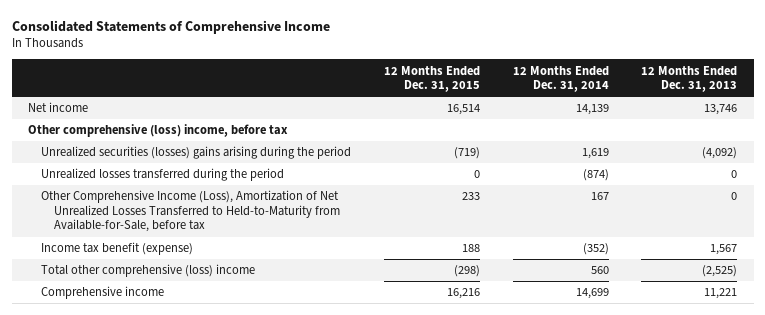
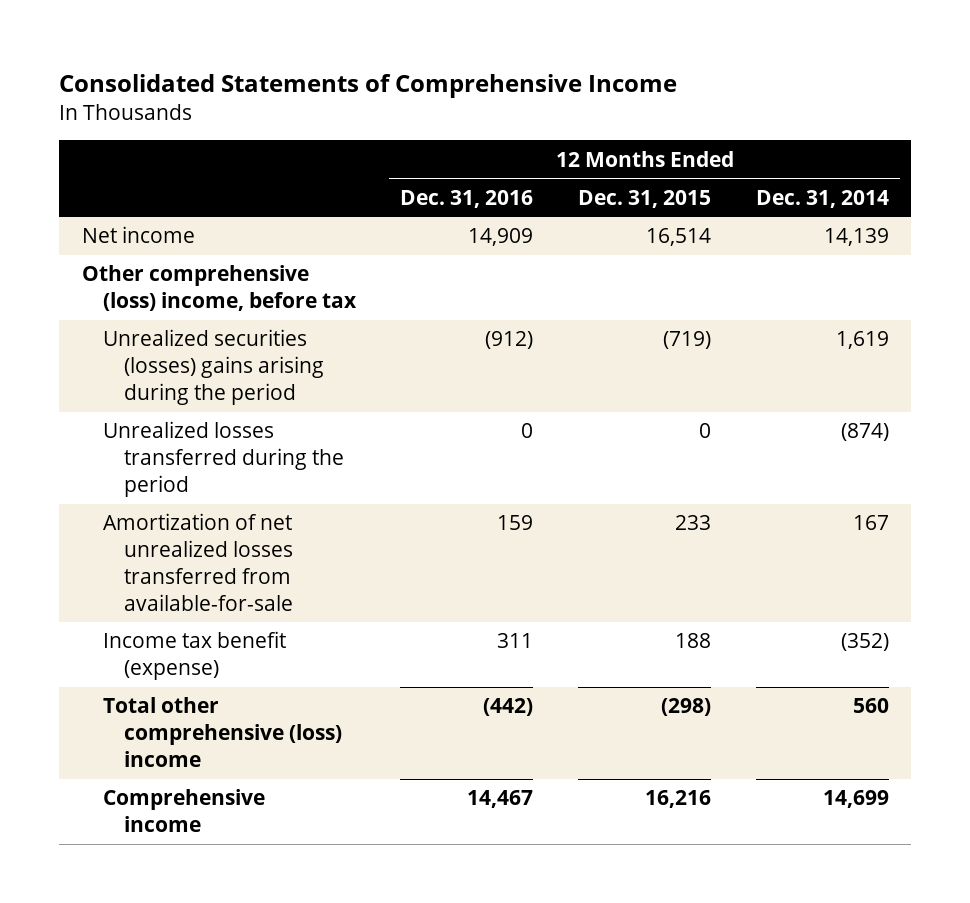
[641,65,738,93] 12 Months Ended Dec. 31, 2013 -> none
none -> [400,189,534,208] Dec. 31, 2016
[41,190,341,233] Other Comprehensive Income (Loss), Amortization of Net Unrealized Losses Transferred to Held-to-Maturity from Available-for-Sale, before tax -> [102,513,293,611] Amortization of net unrealized losses transferred from available-for-sale

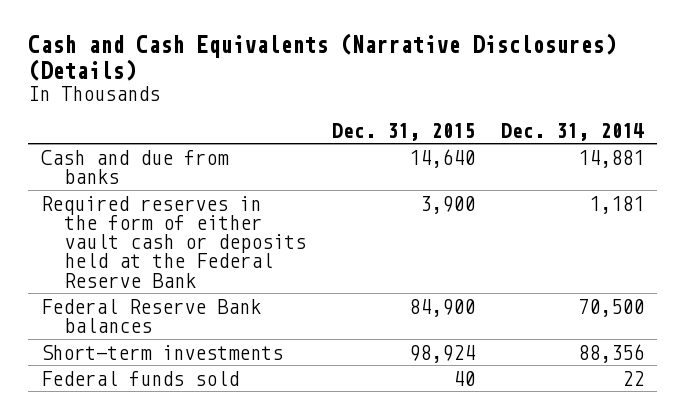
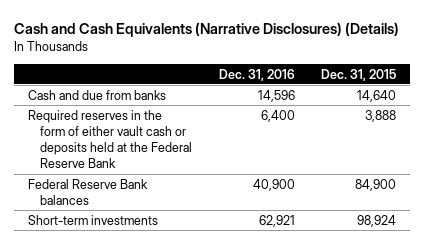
[500,122,644,141] Dec. 31, 2014 -> none
none -> [218,68,295,81] Dec. 31, 2016
[419,195,475,214] 3,900 -> [365,109,397,122] 3,888
[41,370,240,386] Federal funds sold -> none

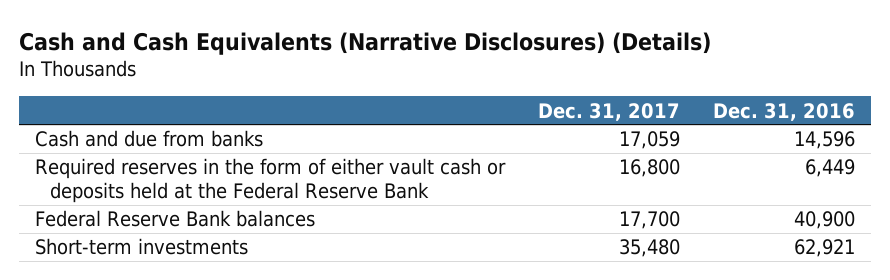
[321,68,397,81] Dec. 31, 2015 -> none
none -> [538,102,681,121] Dec. 31, 2017
[260,109,295,122] 6,400 -> [804,159,855,178] 6,449

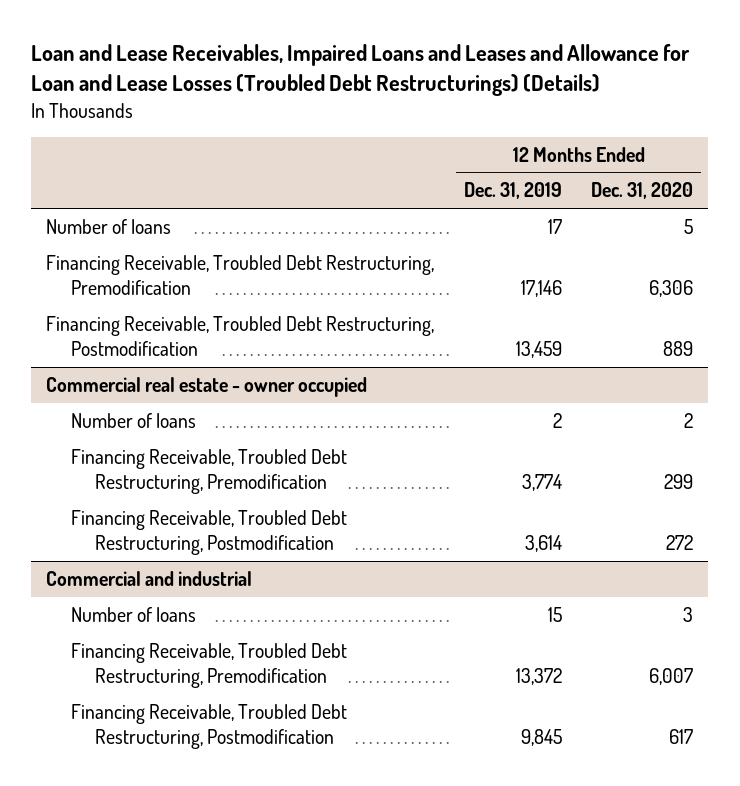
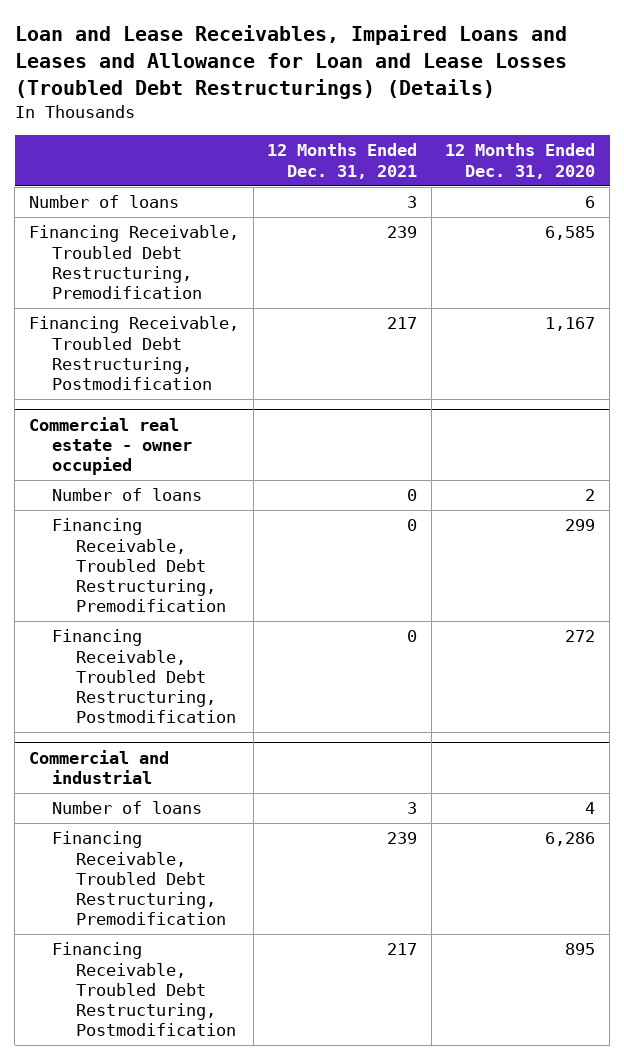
[463,182,562,200] Dec. 31, 2019 -> none
none -> [267,143,418,179] 12 Months Ended Dec. 31, 2021
[684,218,694,234] 5 -> [585,196,596,209] 6
[649,279,694,297] 6,306 -> [545,226,596,241] 6,585
[663,340,694,356] 889 -> [545,317,596,332] 1,167
[683,606,694,622] 3 -> [585,802,596,815] 4
[649,667,694,685] 6,007 -> [545,832,596,847] 6,286
[669,728,694,744] 617 -> [565,943,596,956] 895

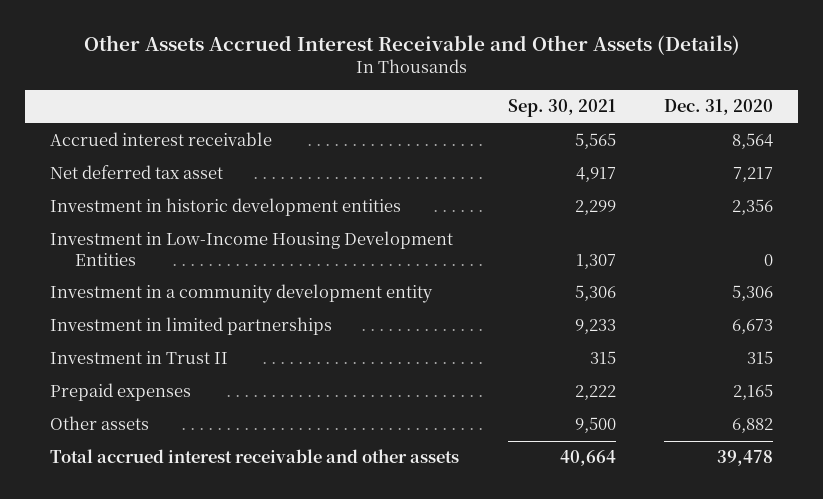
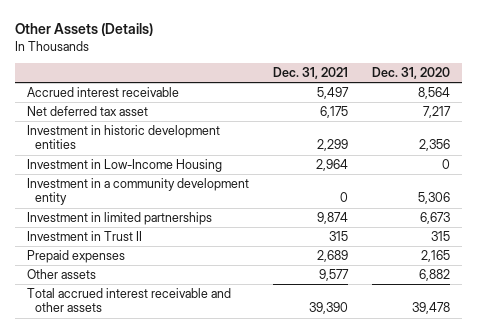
[83,34,740,55] Other Assets Accrued Interest Receivable and Other Assets (Details) -> [14,22,153,36] Other Assets (Details)
[507,99,616,118] Sep. 30, 2021 -> none
none -> [272,67,348,80] Dec. 31, 2021
[49,231,453,266] Investment in Low-Income Housing Development Entities -> [26,159,222,173] Investment in Low-Income Housing

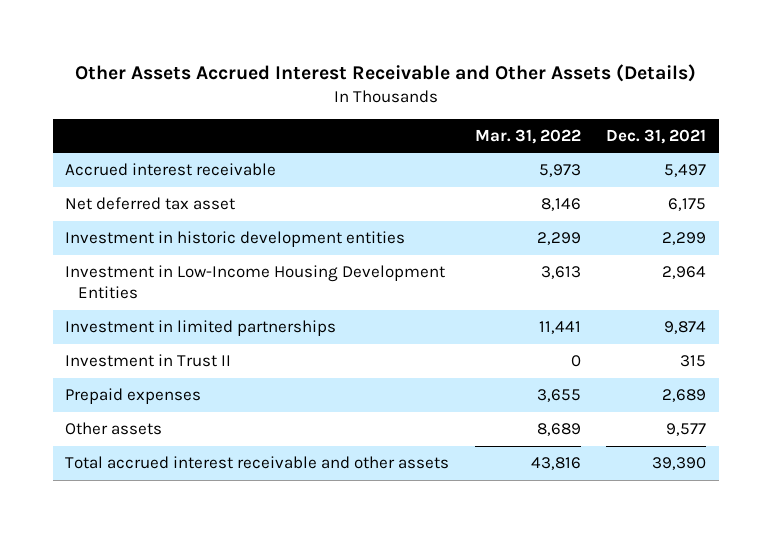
[14,22,153,36] Other Assets (Details) -> [74,63,696,82] Other Assets Accrued Interest Receivable and Other Assets (Details)
[371,67,450,80] Dec. 31, 2020 -> none
none -> [474,128,581,144] Mar. 31, 2022
[26,178,249,206] Investment in a community development entity -> none
[26,159,222,173] Investment in Low-Income Housing -> [65,265,446,300] Investment in Low-Income Housing Development Entities

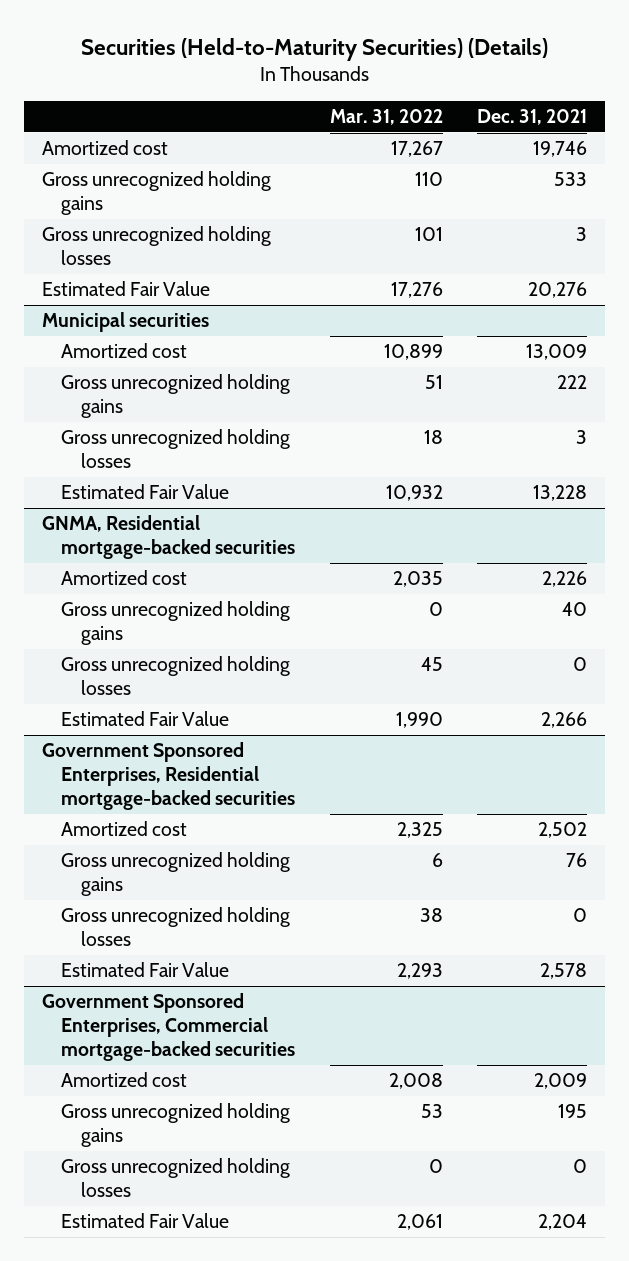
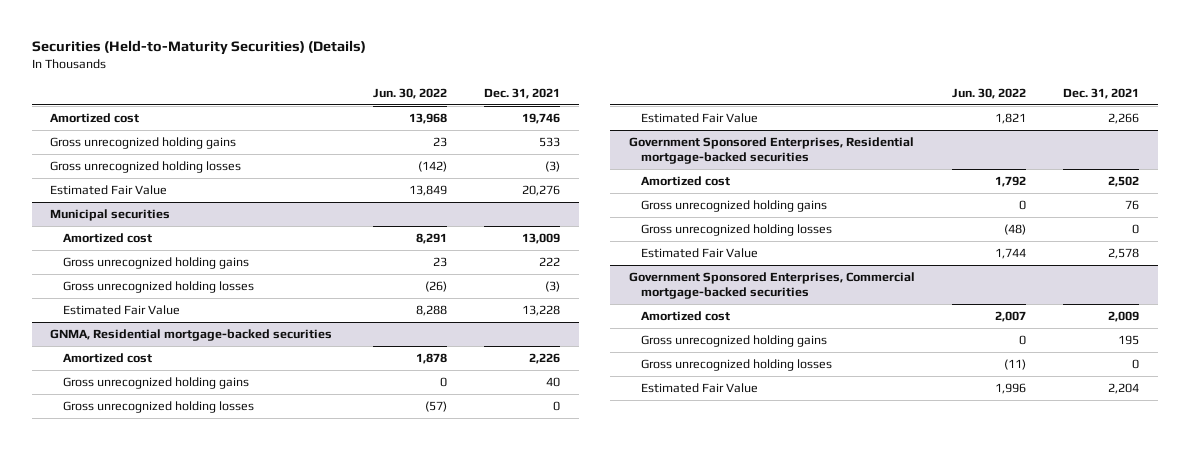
[329,108,443,125] Mar. 31, 2022 -> none
none -> [373,87,448,99] Jun. 30, 2022
[576,227,588,242] 3 -> [545,160,561,172] (3)
[576,430,588,445] 3 -> [545,280,561,292] (3)

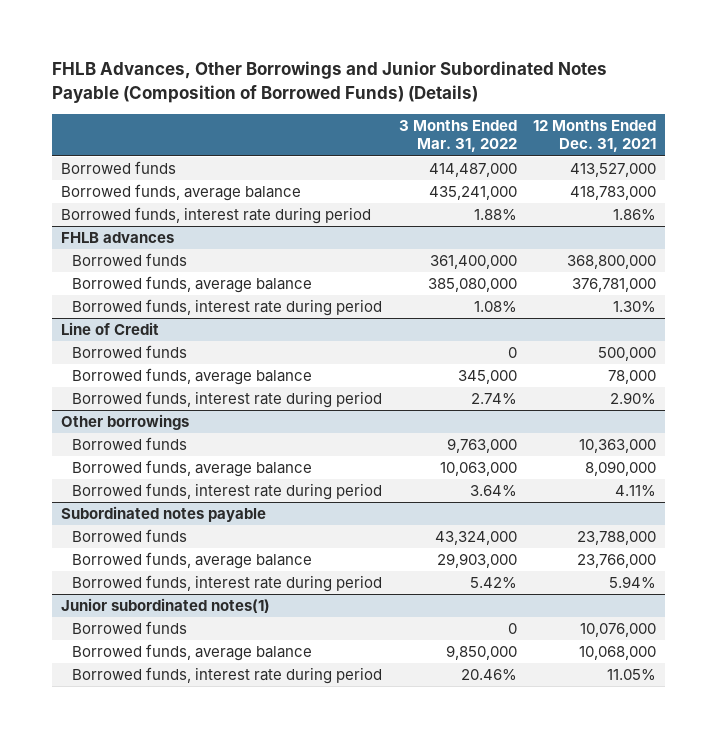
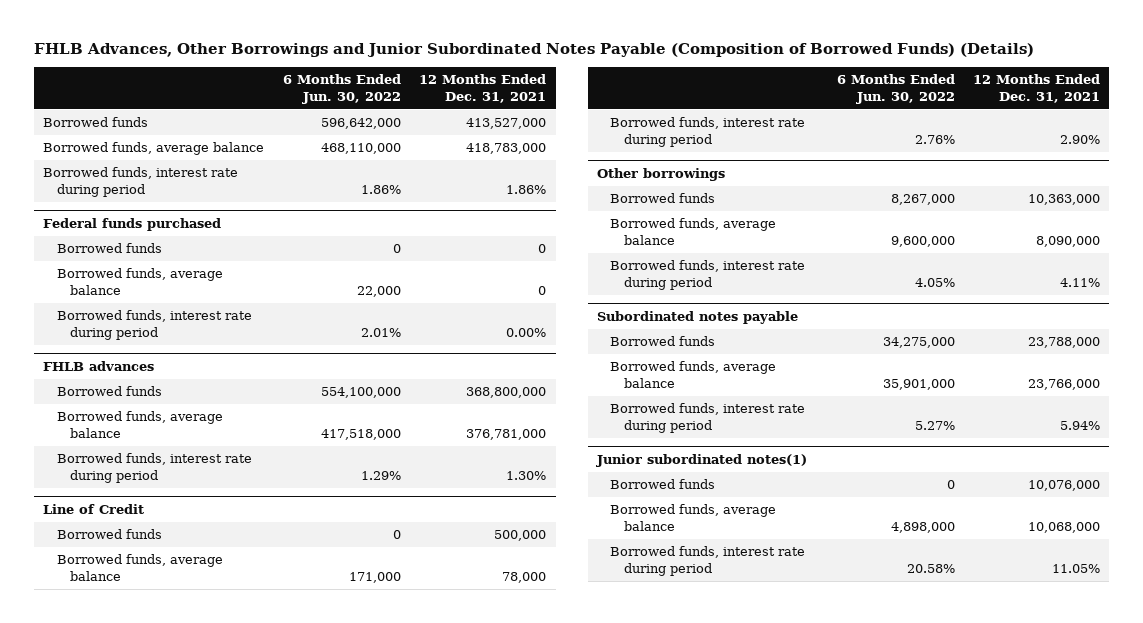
[398,119,517,153] 3 Months Ended Mar. 31, 2022 -> none
none -> [282,74,401,104] 6 Months Ended Jun. 30, 2022
none -> [43,217,222,231] Federal funds purchased
none -> [56,243,162,254] Borrowed funds
none -> [56,268,223,295] Borrowed funds, average balance
none -> [56,310,252,340] Borrowed funds, interest rate during period

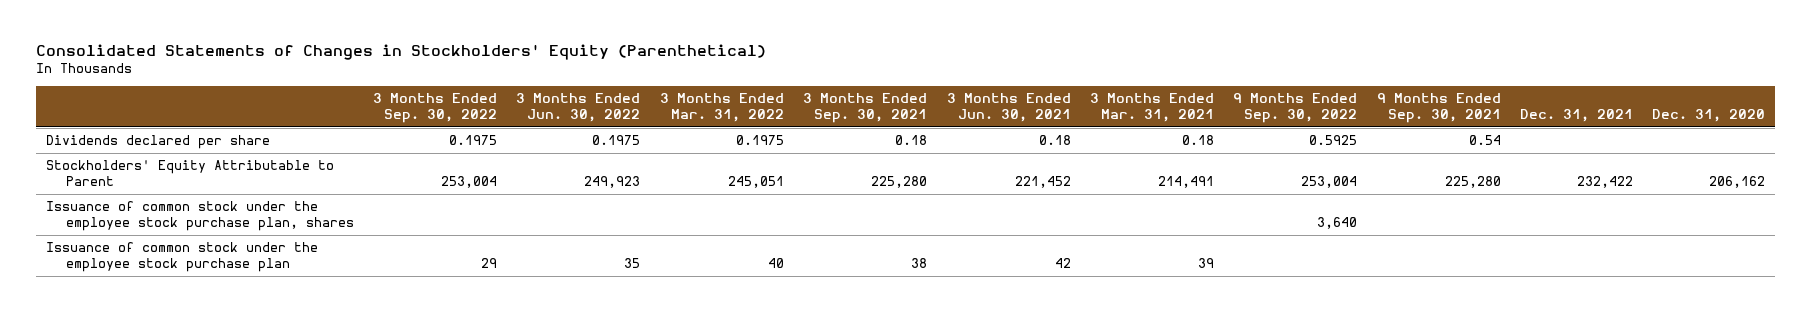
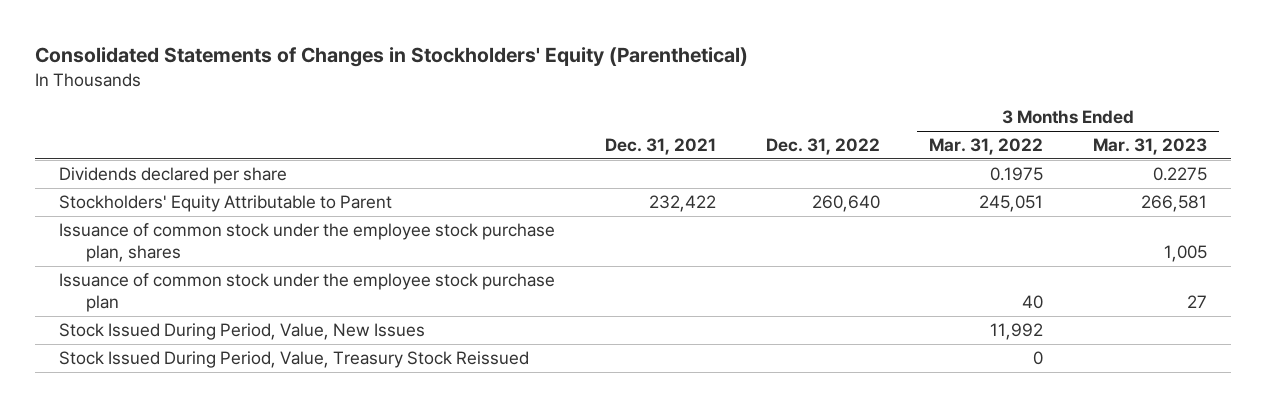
[373,93,498,124] 3 Months Ended Sep. 30, 2022 -> none
[516,93,641,123] 3 Months Ended Jun. 30, 2022 -> none
[803,93,928,124] 3 Months Ended Sep. 30, 2021 -> none
[946,93,1071,123] 3 Months Ended Jun. 30, 2021 -> none
[1089,93,1214,123] 3 Months Ended Mar. 31, 2021 -> none
[1233,93,1358,124] 9 Months Ended Sep. 30, 2022 -> none
[1376,93,1501,124] 9 Months Ended Sep. 30, 2021 -> none
[1652,109,1766,123] Dec. 31, 2020 -> none
none -> [765,138,880,156] Dec. 31, 2022
none -> [1092,138,1207,156] Mar. 31, 2023
none -> [59,323,426,341] Stock Issued During Period, Value, New Issues
none -> [59,351,530,369] Stock Issued During Period, Value, Treasury Stock Reissued

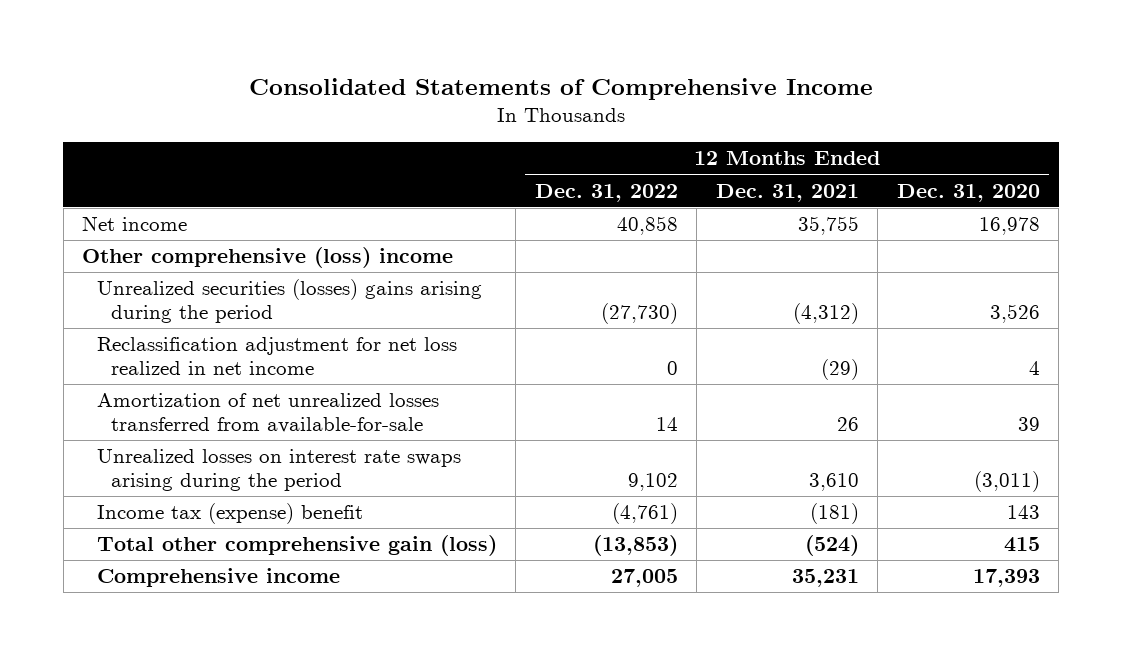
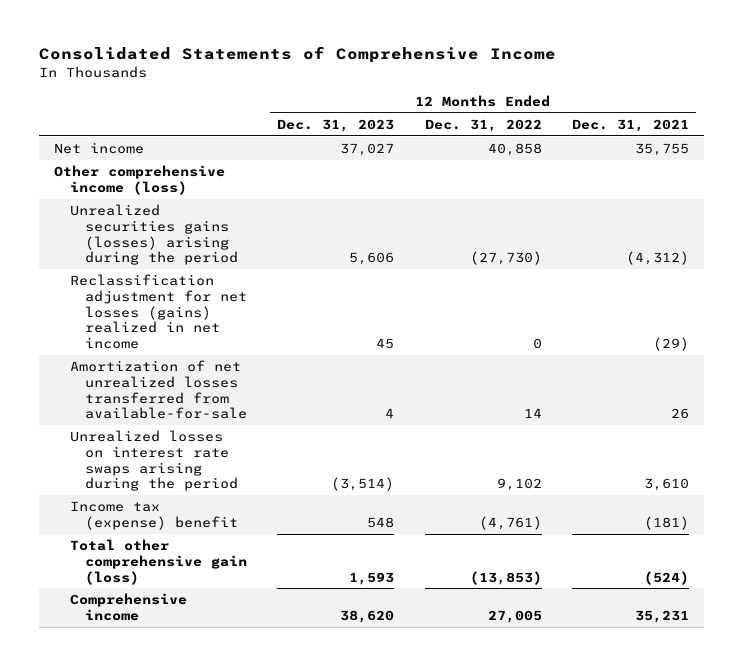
[896,183,1040,202] Dec. 31, 2020 -> none
none -> [277,118,395,132] Dec. 31, 2023
[82,247,454,269] Other comprehensive (loss) income -> [54,164,226,195] Other comprehensive income (loss)
[96,279,482,323] Unrealized securities (losses) gains arising during the period -> [69,203,239,266] Unrealized securities gains (losses) arising during the period
[96,337,457,375] Reclassification adjustment for net loss realized in net income -> [69,273,248,350] Reclassification adjustment for net losses (gains) realized in net income

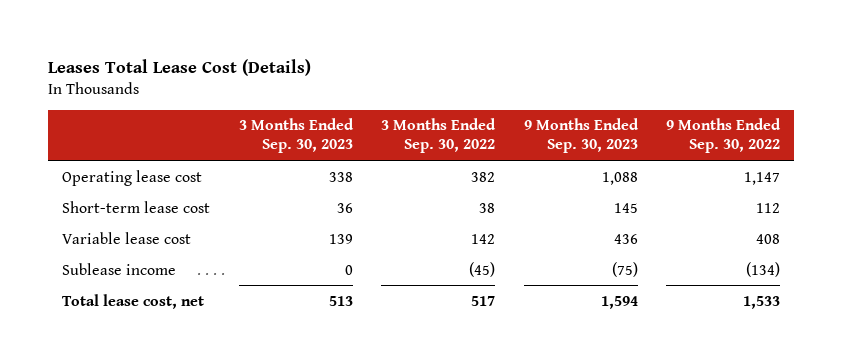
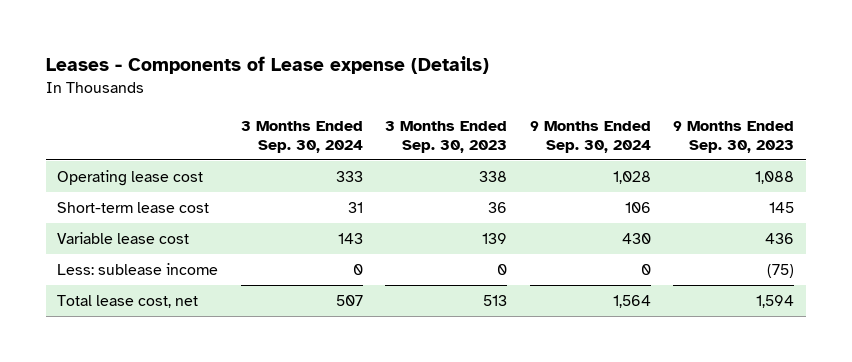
[48,58,312,76] Leases Total Lease Cost (Details) -> [46,56,490,75] Leases - Components of Lease expense (Details)
[381,118,497,154] 3 Months Ended Sep. 30, 2022 -> none
[666,118,782,154] 9 Months Ended Sep. 30, 2022 -> none
none -> [240,120,363,154] 3 Months Ended Sep. 30, 2024
none -> [529,120,651,154] 9 Months Ended Sep. 30, 2024
[62,262,177,275] Sublease income -> [57,262,219,275] Less: sublease income

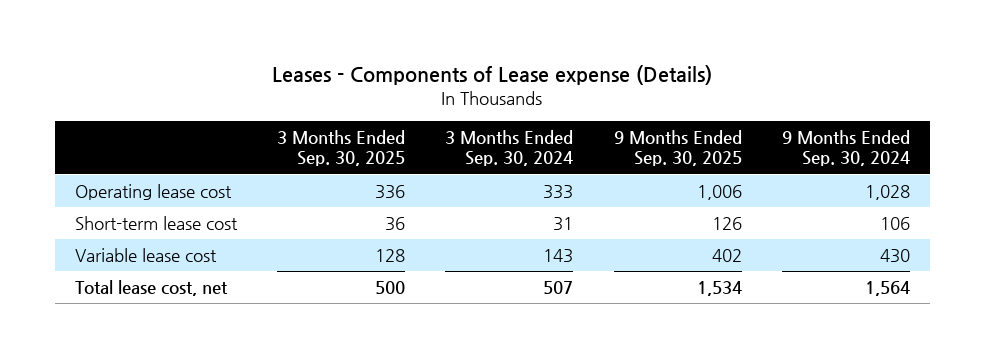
[385,120,508,154] 3 Months Ended Sep. 30, 2023 -> none
[673,120,795,154] 9 Months Ended Sep. 30, 2023 -> none
none -> [277,129,406,167] 3 Months Ended Sep. 30, 2025
none -> [613,129,742,167] 9 Months Ended Sep. 30, 2025
[57,262,219,275] Less: sublease income -> none

